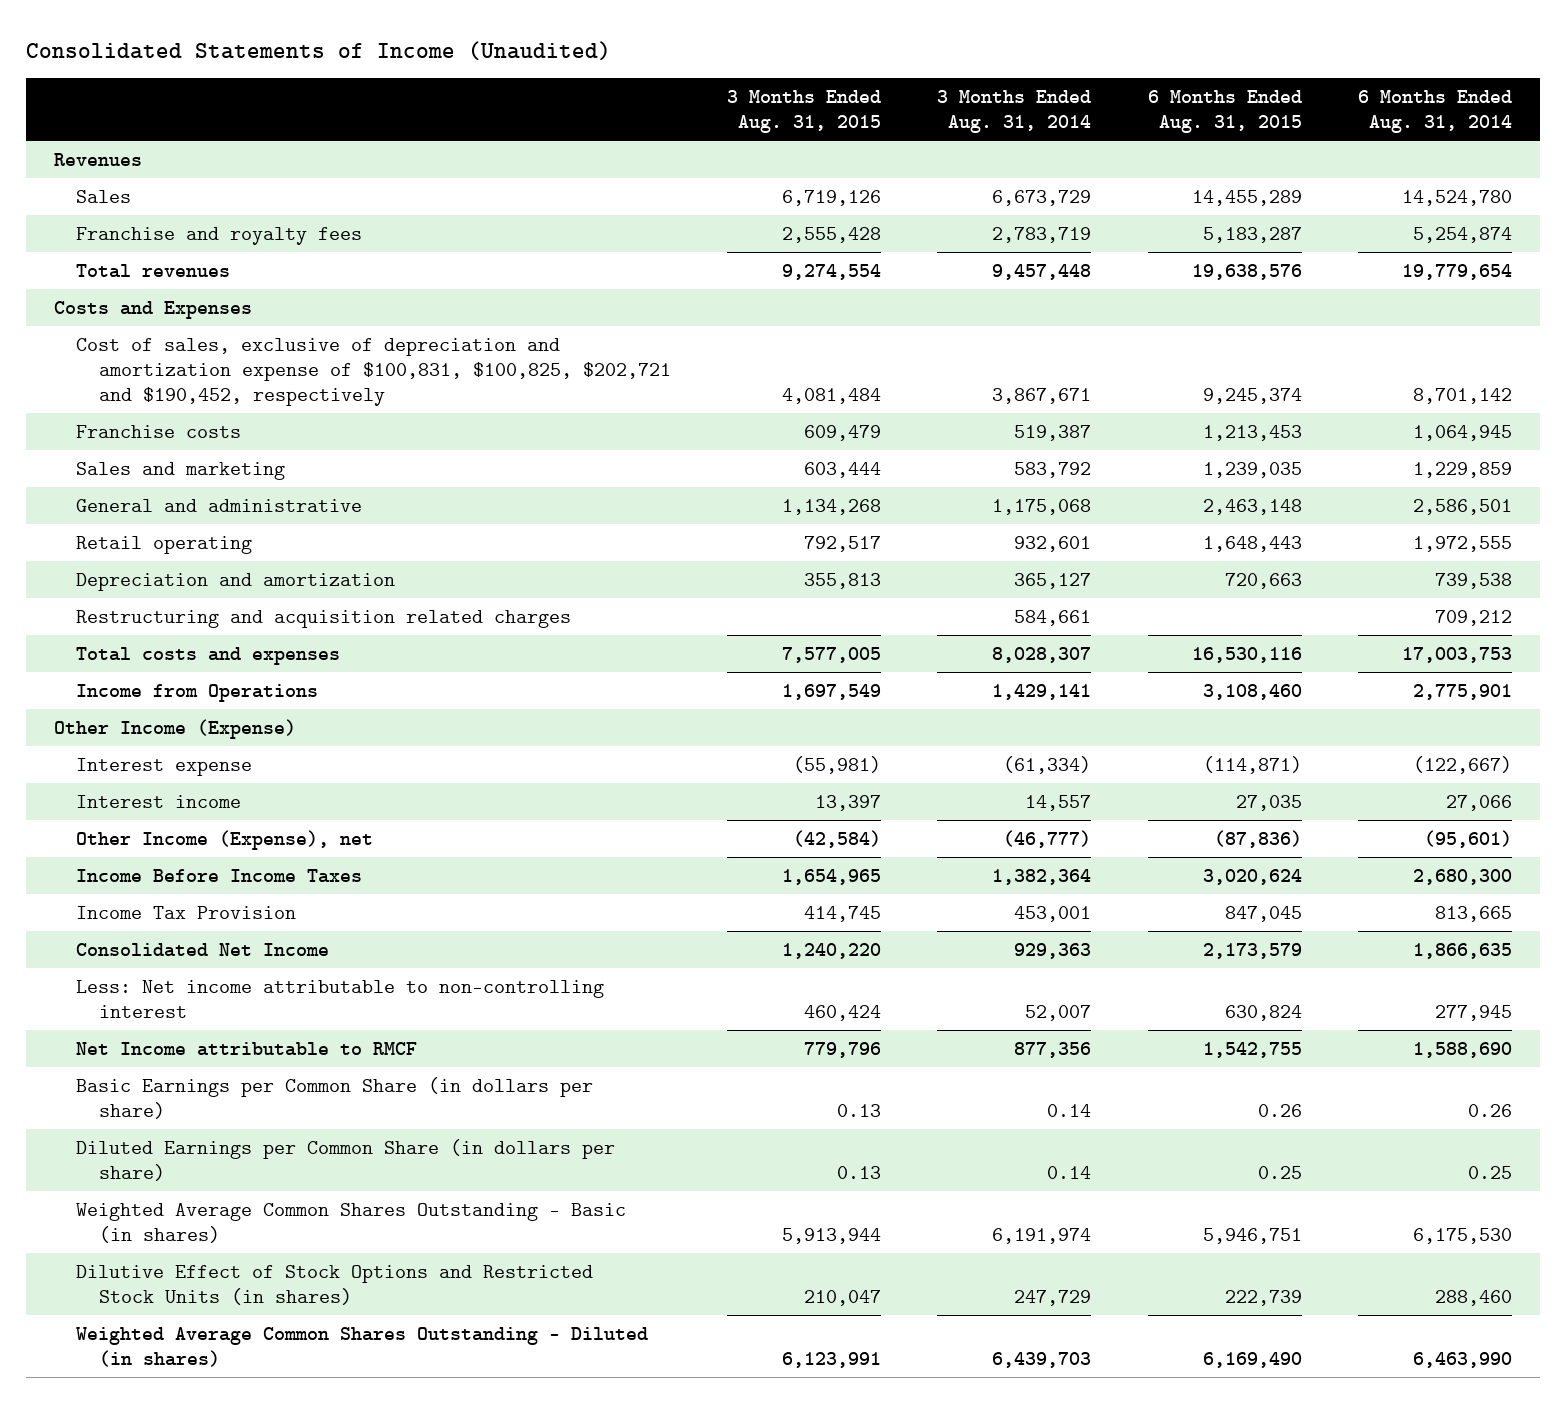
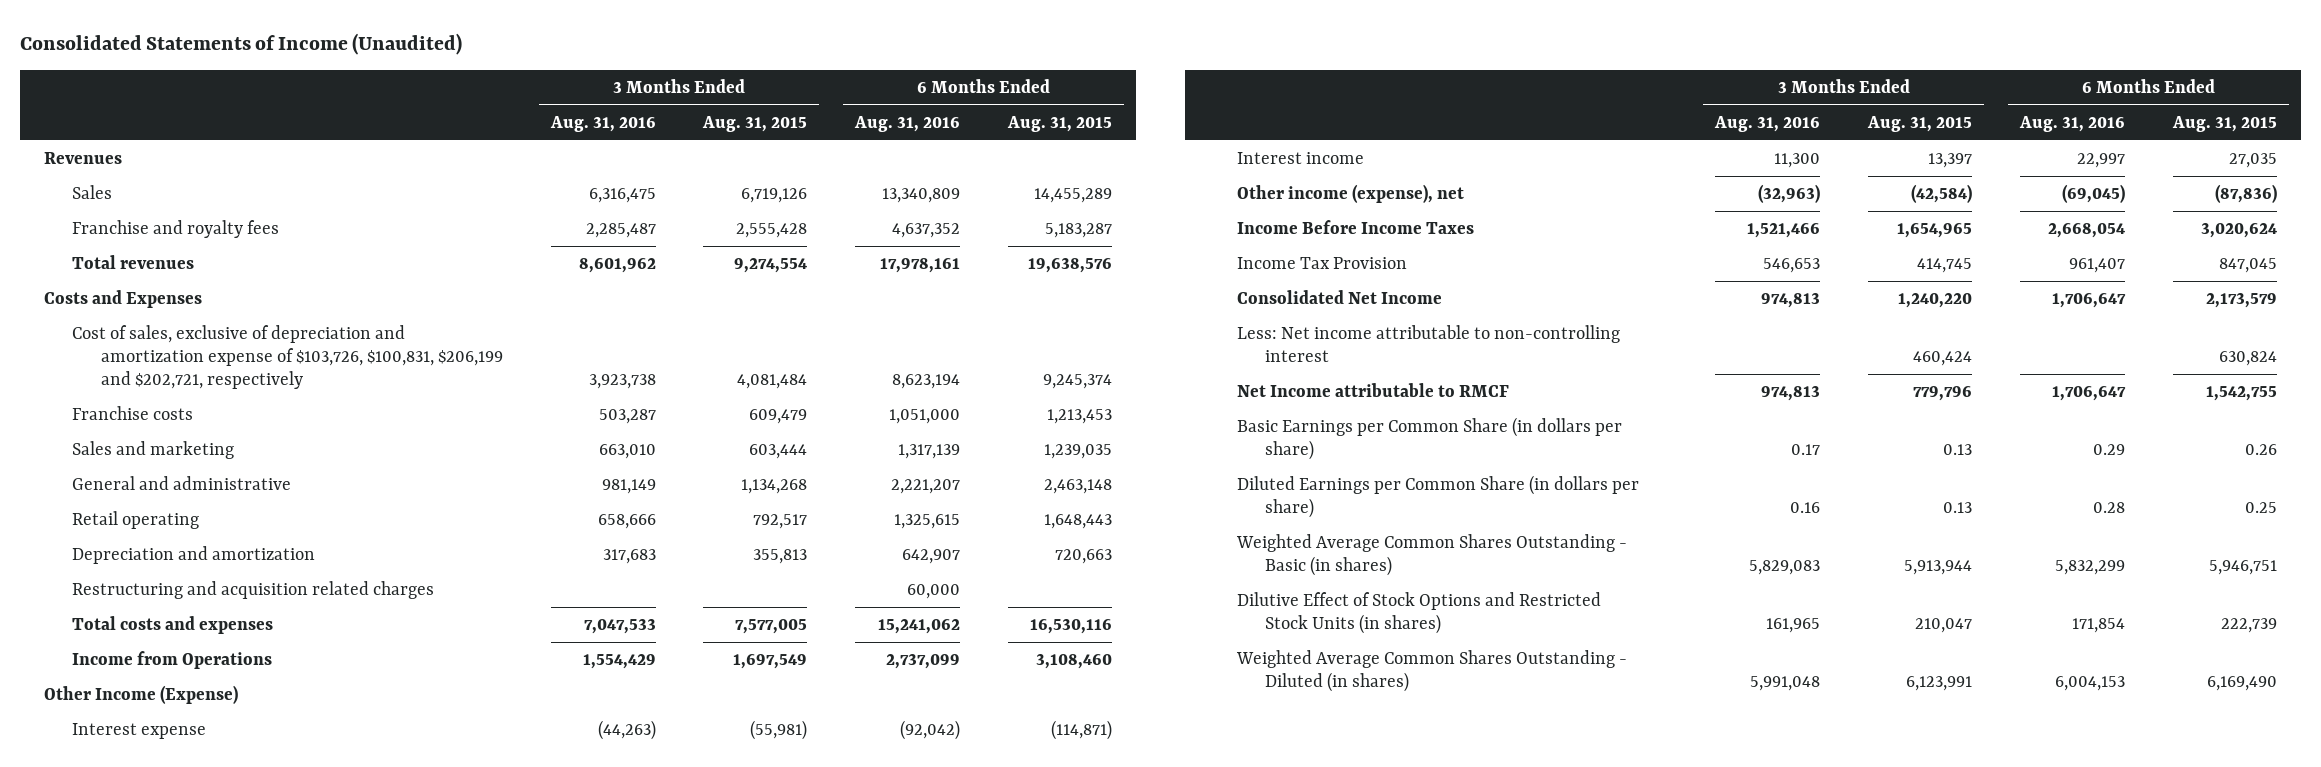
[937,89,1092,134] 3 Months Ended Aug. 31, 2014 -> none
[1358,89,1513,134] 6 Months Ended Aug. 31, 2014 -> none
none -> [549,115,656,132] Aug. 31, 2016
none -> [854,115,961,132] Aug. 31, 2016
[76,337,671,406] Cost of sales, exclusive of depreciation and amortization expense of $100,831, $100,825, $202,721 and $190,452, respectively -> [72,325,503,389] Cost of sales, exclusive of depreciation and amortization expense of $103,726, $100,831, $206,199 and $202,721, respectively
[76,829,374,850] Other Income (Expense), net -> [1237,184,1465,204] Other income (expense), net

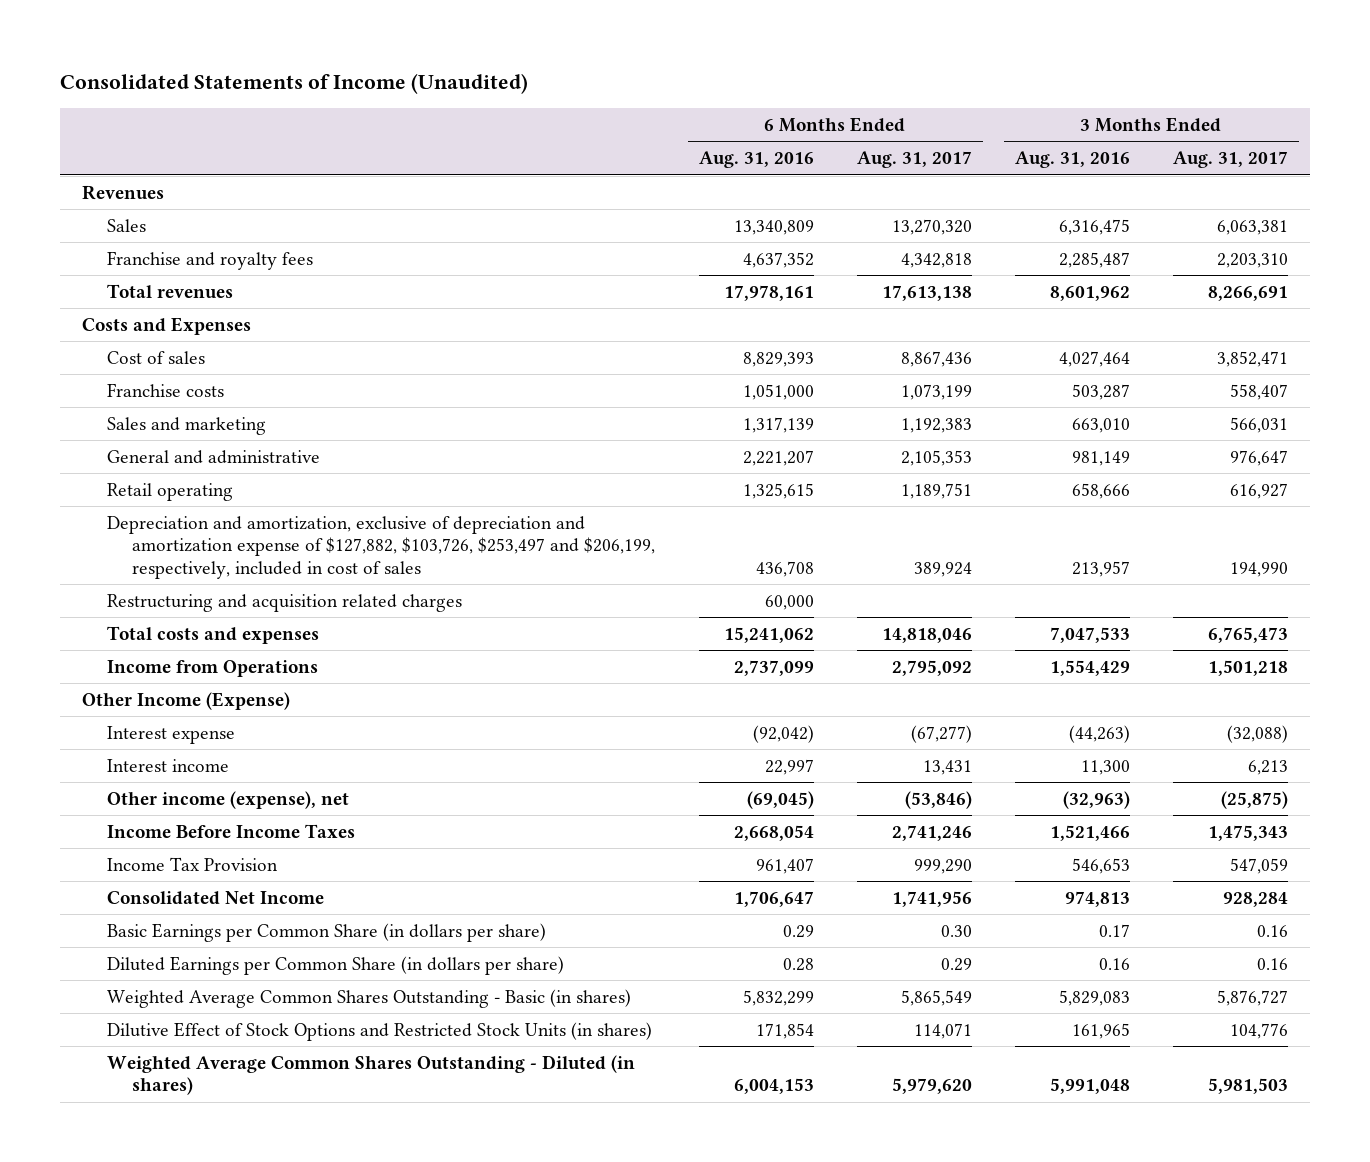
[702,115,808,132] Aug. 31, 2015 -> none
[1007,115,1113,132] Aug. 31, 2015 -> none
none -> [856,151,972,169] Aug. 31, 2017
none -> [1172,151,1288,169] Aug. 31, 2017
[72,325,503,389] Cost of sales, exclusive of depreciation and amortization expense of $103,726, $100,831, $206,199 and $202,721, respectively -> none
none -> [107,350,206,364] Cost of sales
[72,546,316,565] Depreciation and amortization -> none
none -> [107,515,656,579] Depreciation and amortization, exclusive of depreciation and amortization expense of $127,882, $103,726, $253,497 and $206,199, respectively, included in cost of sales
[1237,325,1621,362] Less: Net income attributable to non-controlling interest -> none
[1237,383,1510,398] Net Income attributable to RMCF -> none

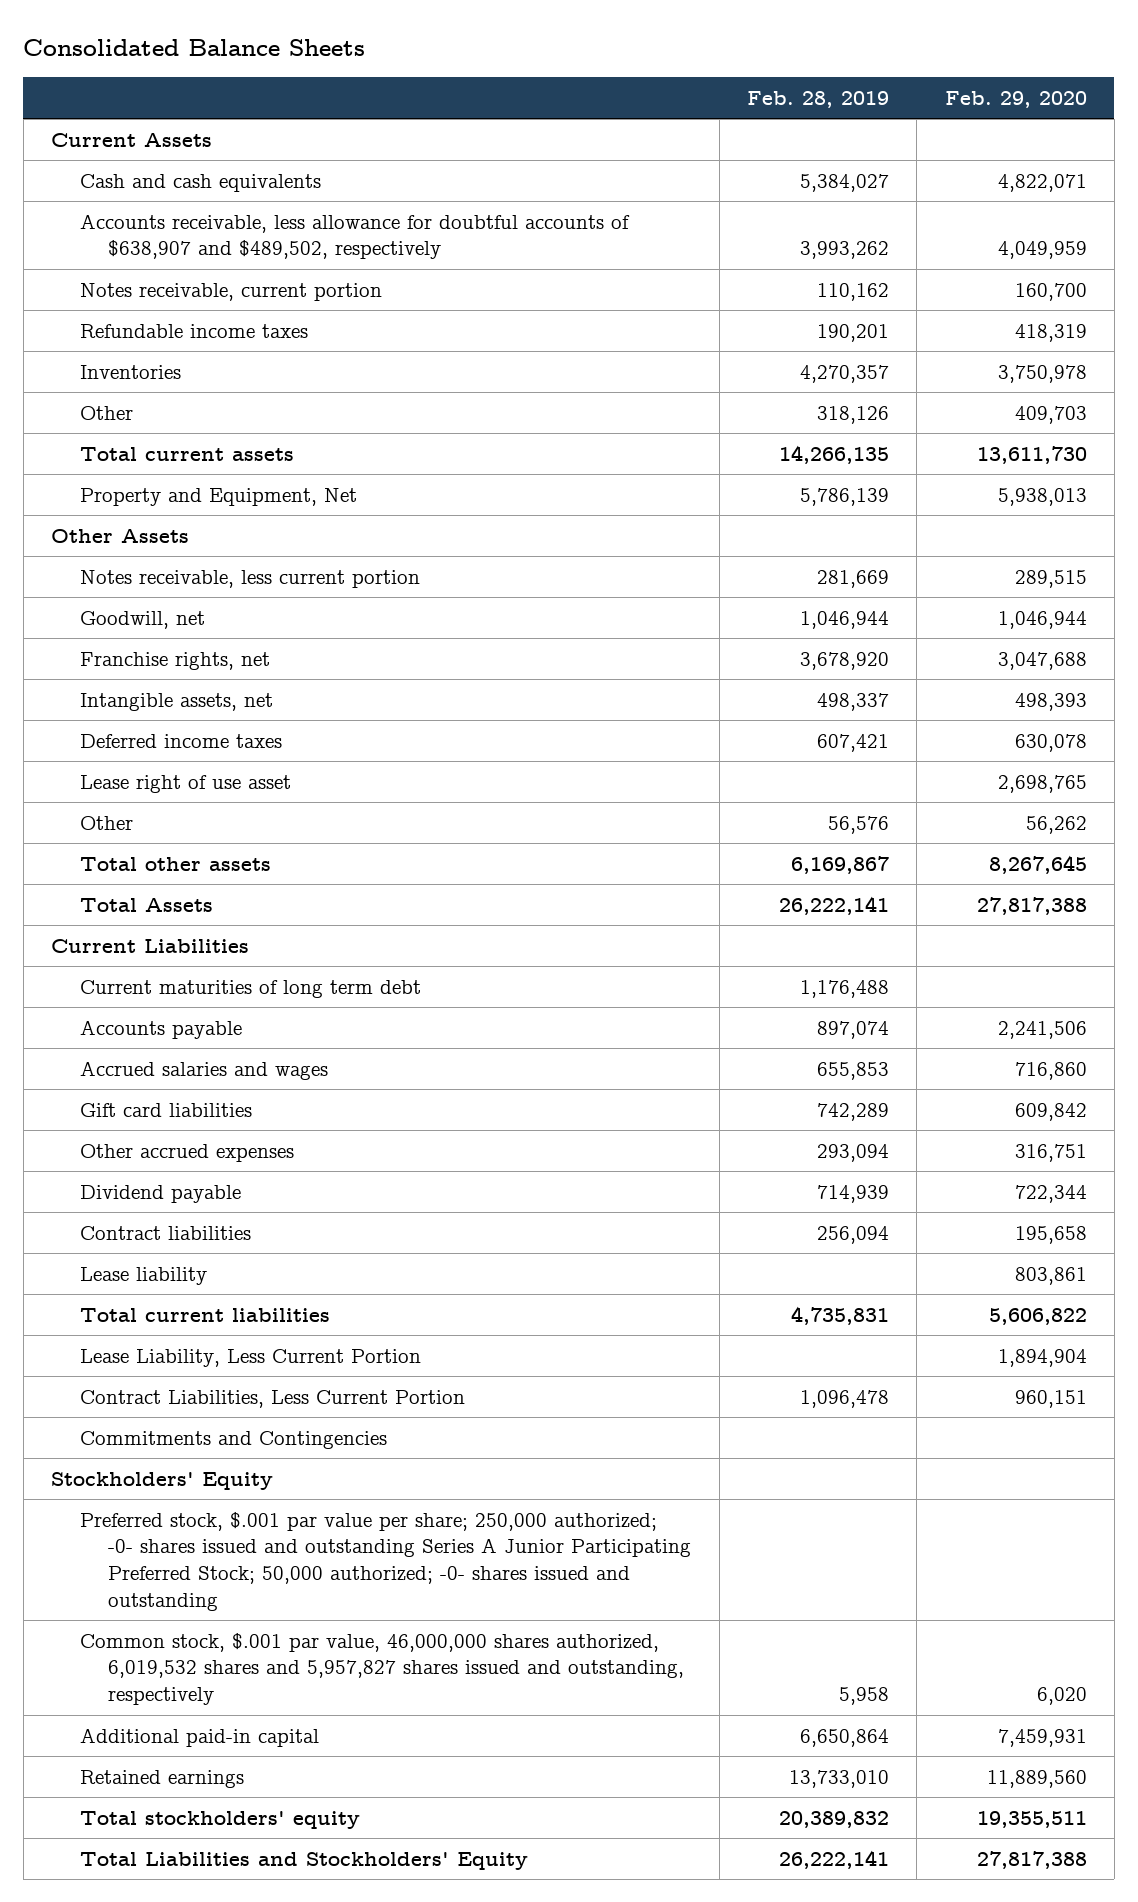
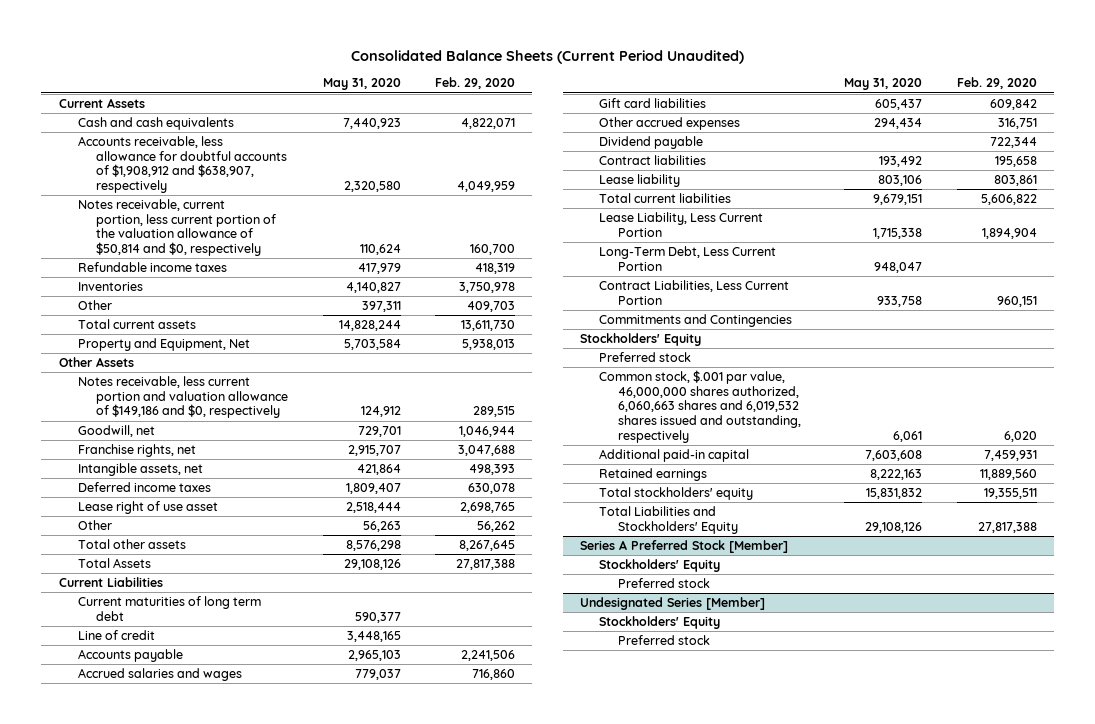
[23,38,366,56] Consolidated Balance Sheets -> [350,49,744,64] Consolidated Balance Sheets (Current Period Unaudited)
[746,90,889,108] Feb. 28, 2019 -> none
none -> [322,78,401,91] May 31, 2020
[79,213,630,260] Accounts receivable, less allowance for doubtful accounts of $638,907 and $489,502, respectively -> [77,136,288,194] Accounts receivable, less allowance for doubtful accounts of $1,908,912 and $638,907, respectively
[79,282,382,301] Notes receivable, current portion -> [77,199,277,257] Notes receivable, current portion, less current portion of the valuation allowance of $50,814 and $0, respectively
[79,569,420,588] Notes receivable, less current portion -> [77,376,289,419] Notes receivable, less current portion and valuation allowance of $149,186 and $0, respectively
none -> [77,630,155,641] Line of credit
none -> [599,246,777,271] Long-Term Debt, Less Current Portion
[79,1511,692,1611] Preferred stock, $.001 par value per share; 250,000 authorized; -0- shares issued and outstanding Series A Junior Participating Preferred Stock; 50,000 authorized; -0- shares issued and outstanding -> [599,352,692,363] Preferred stock
[79,1632,685,1706] Common stock, $.001 par value, 46,000,000 shares authorized, 6,019,532 shares and 5,957,827 shares issued and outstanding, respectively -> [599,370,802,443] Common stock, $.001 par value, 46,000,000 shares authorized, 6,060,663 shares and 6,019,532 shares issued and outstanding, respectively
none -> [580,540,789,554] Series A Preferred Stock [Member]
none -> [599,559,721,573] Stockholders' Equity
none -> [618,578,711,589] Preferred stock
none -> [580,597,766,611] Undesignated Series [Member]
none -> [599,616,721,630] Stockholders' Equity
none -> [618,635,711,646] Preferred stock

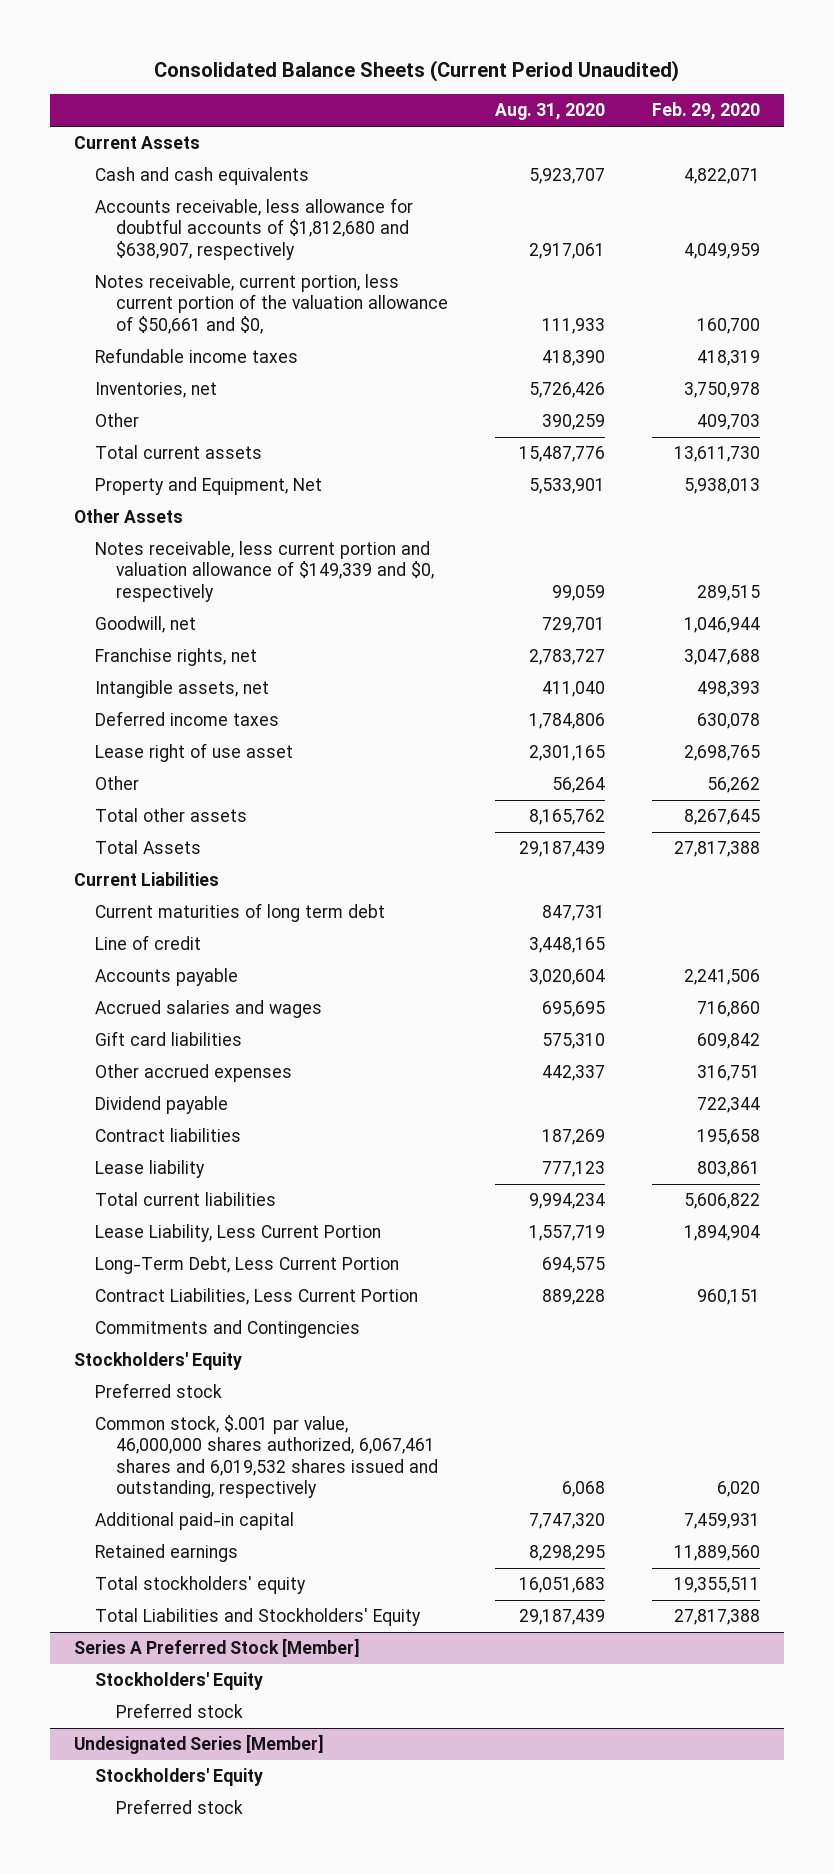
[322,78,401,91] May 31, 2020 -> none
none -> [495,103,606,121] Aug. 31, 2020
[77,136,288,194] Accounts receivable, less allowance for doubtful accounts of $1,908,912 and $638,907, respectively -> [94,198,413,260] Accounts receivable, less allowance for doubtful accounts of $1,812,680 and $638,907, respectively
[77,199,277,257] Notes receivable, current portion, less current portion of the valuation allowance of $50,814 and $0, respectively -> [94,274,449,334] Notes receivable, current portion, less current portion of the valuation allowance of $50,661 and $0,
[77,282,143,292] Inventories -> [94,382,217,399] Inventories, net
[77,376,289,419] Notes receivable, less current portion and valuation allowance of $149,186 and $0, respectively -> [94,541,435,602] Notes receivable, less current portion and valuation allowance of $149,339 and $0, respectively
[599,370,802,443] Common stock, $.001 par value, 46,000,000 shares authorized, 6,060,663 shares and 6,019,532 shares issued and outstanding, respectively -> [94,1415,439,1498] Common stock, $.001 par value, 46,000,000 shares authorized, 6,067,461 shares and 6,019,532 shares issued and outstanding, respectively

